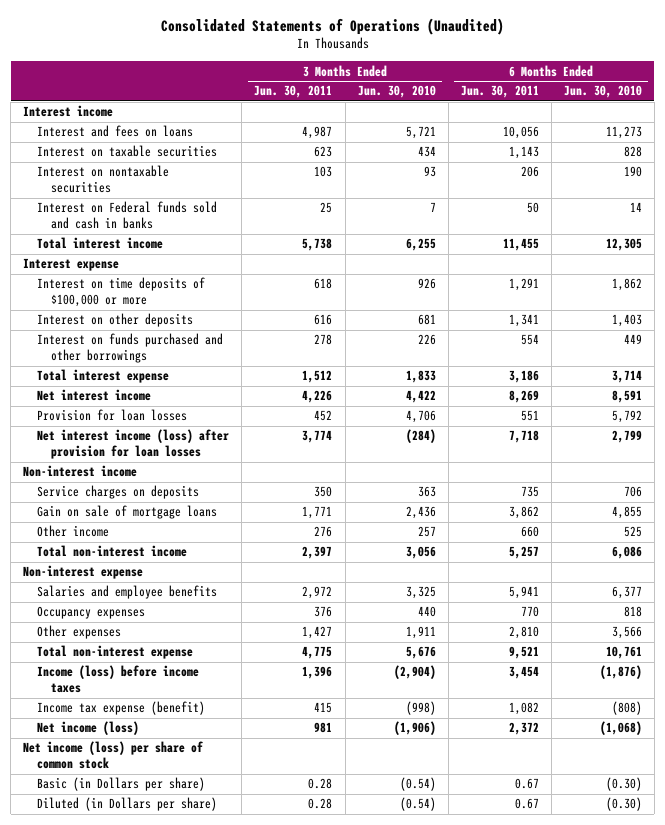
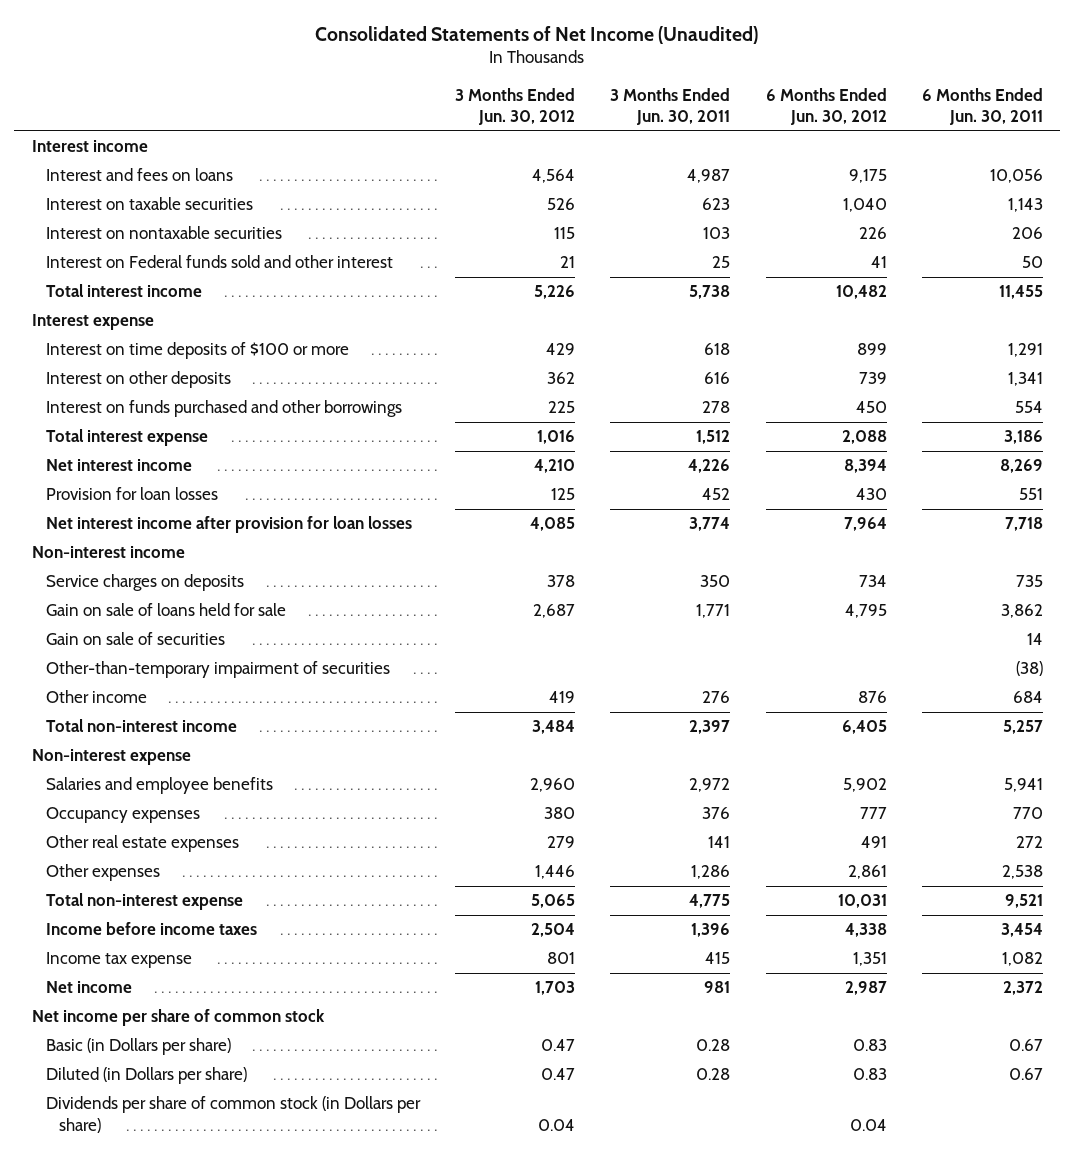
[160,17,504,35] Consolidated Statements of Operations (Unaudited) -> [315,25,759,44] Consolidated Statements of Net Income (Unaudited)
[357,85,436,99] Jun. 30, 2010 -> none
[563,85,642,99] Jun. 30, 2010 -> none
none -> [454,87,575,126] 3 Months Ended Jun. 30, 2012
none -> [765,87,887,126] 6 Months Ended Jun. 30, 2012
[37,201,218,230] Interest on Federal funds sold and cash in banks -> [45,255,393,269] Interest on Federal funds sold and other interest
[37,277,206,308] Interest on time deposits of $100,000 or more -> [45,342,349,360] Interest on time deposits of $100 or more
[37,429,230,460] Net interest income (loss) after provision for loan losses -> [45,516,412,534] Net interest income after provision for loan losses
[37,505,218,520] Gain on sale of mortgage loans -> [45,603,286,617] Gain on sale of loans held for sale
none -> [45,632,225,646] Gain on sale of securities
none -> [45,661,390,679] Other-than-temporary impairment of securities
[520,526,539,538] 660 -> [1012,691,1043,704] 684
none -> [45,835,239,853] Other real estate expenses
[302,626,333,640] 1,427 -> [691,865,731,880] 1,286
[508,626,539,640] 2,810 -> [1001,865,1043,880] 2,538
[37,665,200,694] Income (loss) before income taxes -> [45,922,257,936] Income before income taxes
[37,701,206,716] Income tax expense (benefit) -> [45,952,192,969] Income tax expense
[37,721,140,736] Net income (loss) -> [45,981,132,994] Net income
[23,741,204,770] Net income (loss) per share of common stock -> [32,1009,326,1027] Net income per share of common stock
none -> [45,1096,421,1134] Dividends per share of common stock (in Dollars per share)

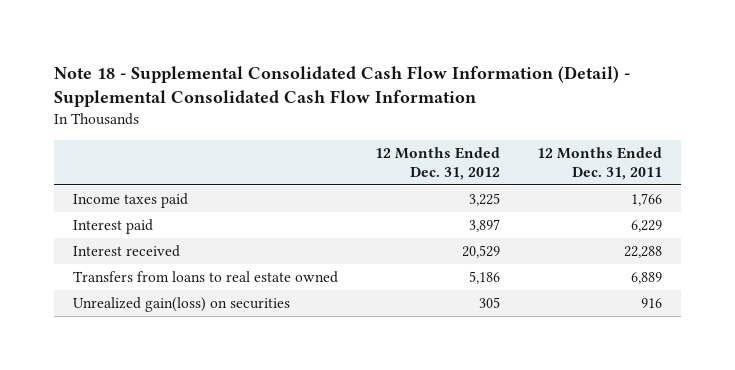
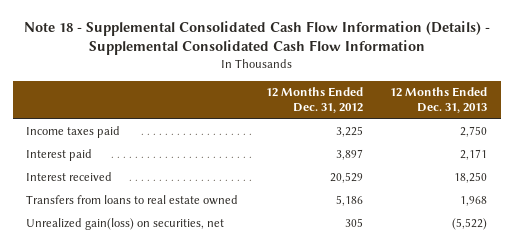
[54,65,631,108] Note 18 - Supplemental Consolidated Cash Flow Information (Detail) - Supplemental Consolidated Cash Flow Information -> [23,20,490,56] Note 18 - Supplemental Consolidated Cash Flow Information (Details) - Supplemental Consolidated Cash Flow Information
[537,146,663,181] 12 Months Ended Dec. 31, 2011 -> none
none -> [389,87,487,113] 12 Months Ended Dec. 31, 2013
[72,297,290,313] Unrealized gain(loss) on securities -> [26,217,225,230] Unrealized gain(loss) on securities, net

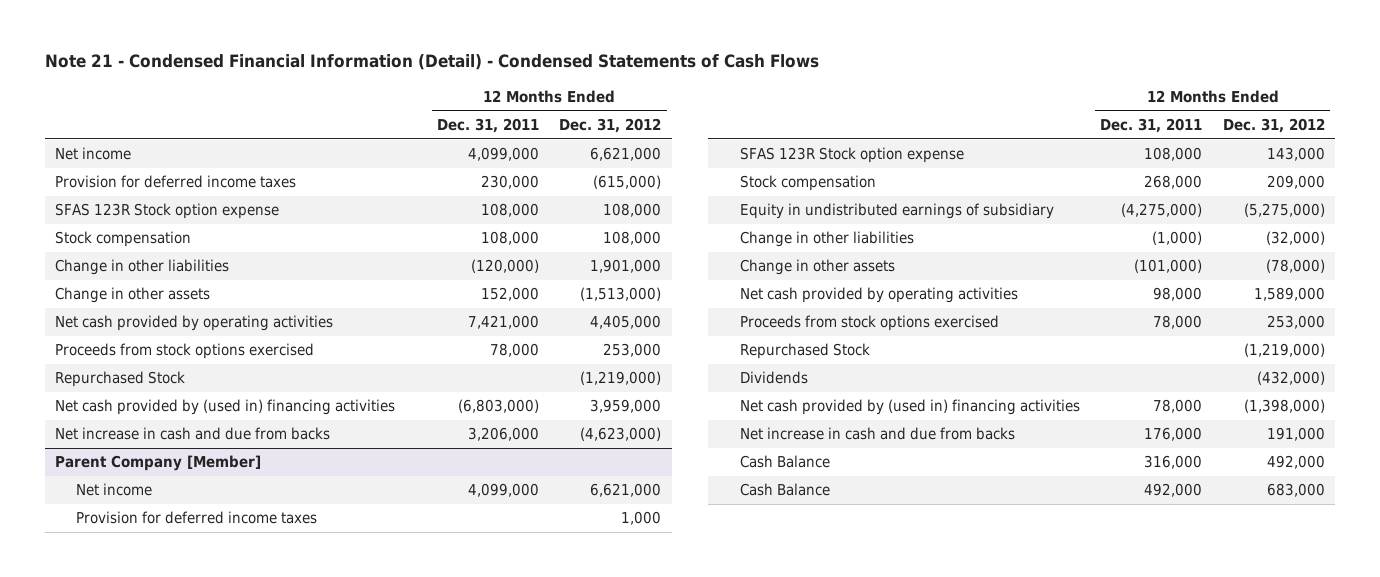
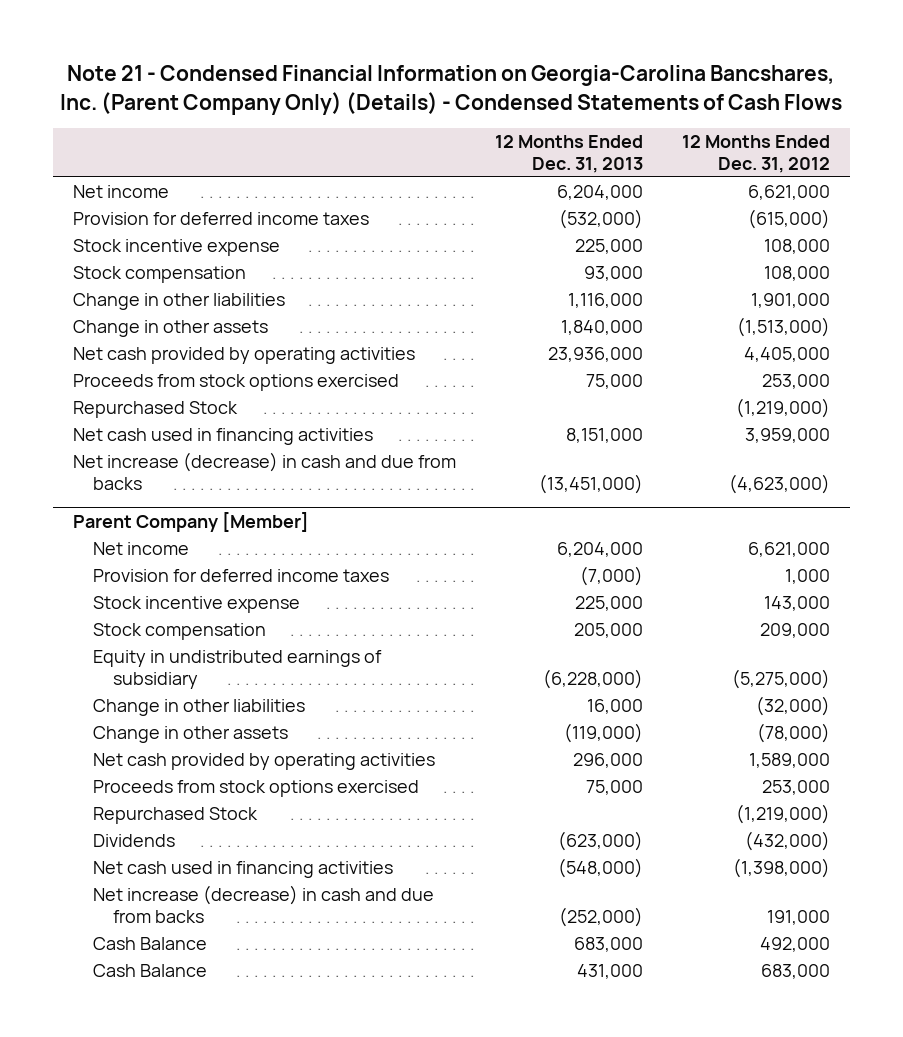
[44,54,819,71] Note 21 - Condensed Financial Information (Detail) - Condensed Statements of Cash Flows -> [60,65,843,115] Note 21 - Condensed Financial Information on Georgia-Carolina Bancshares, Inc. (Parent Company Only) (Details) - Condensed Statements of Cash Flows
[436,117,539,133] Dec. 31, 2011 -> none
none -> [494,135,643,173] 12 Months Ended Dec. 31, 2013
[55,203,280,220] SFAS 123R Stock option expense -> [72,239,280,257] Stock incentive expense
[55,399,396,416] Net cash provided by (used in) financing activities -> [72,428,373,446] Net cash used in financing activities
[55,427,331,441] Net increase in cash and due from backs -> [72,452,456,490] Net increase (decrease) in cash and due from backs
[739,147,964,164] SFAS 123R Stock option expense -> [92,596,300,614] Stock incentive expense
[739,399,1080,416] Net cash provided by (used in) financing activities -> [92,861,393,879] Net cash used in financing activities
[739,427,1015,441] Net increase in cash and due from backs -> [92,885,434,923] Net increase (decrease) in cash and due from backs

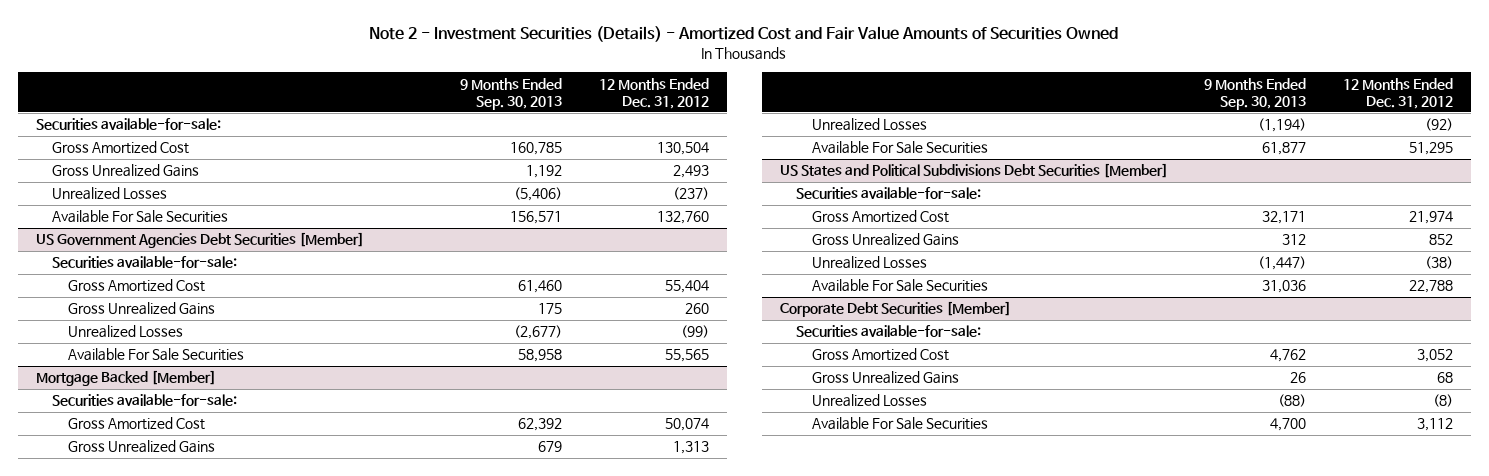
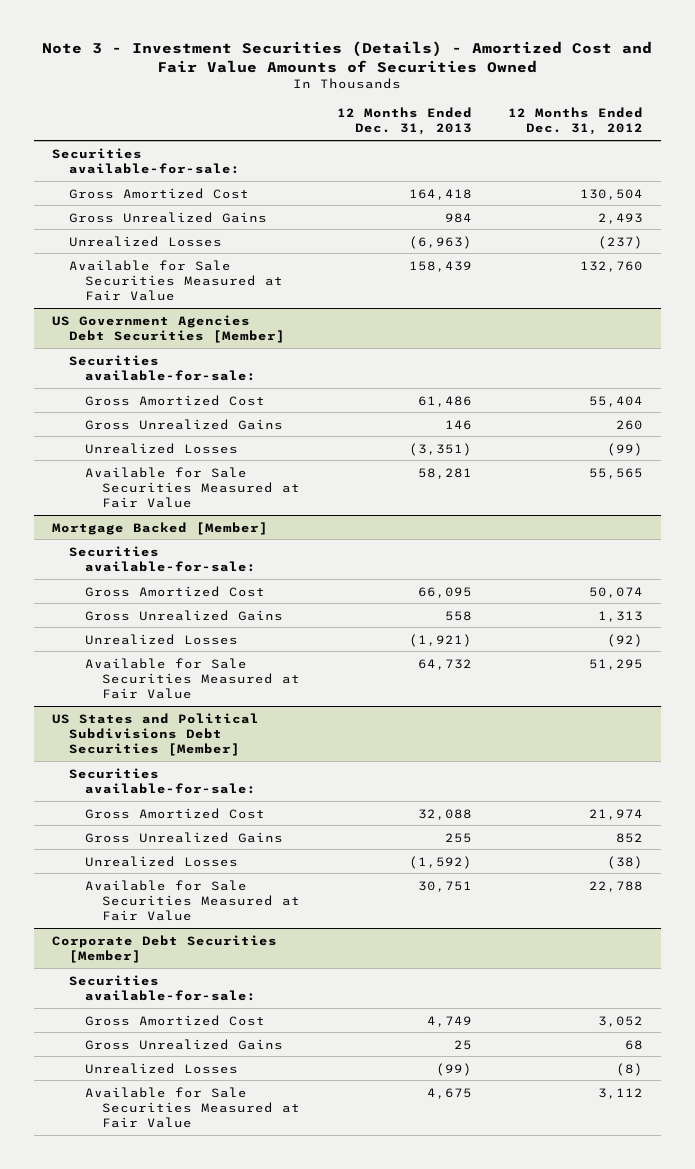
[369,26,1119,43] Note 2 - Investment Securities (Details) - Amortized Cost and Fair Value Amounts of Securities Owned -> [42,40,653,73] Note 3 - Investment Securities (Details) - Amortized Cost and Fair Value Amounts of Securities Owned
[460,77,563,110] 9 Months Ended Sep. 30, 2013 -> none
none -> [336,106,472,136] 12 Months Ended Dec. 31, 2013
[51,210,228,224] Available For Sale Securities -> [68,259,284,302] Available for Sale Securities Measured at Fair Value
[67,348,244,362] Available For Sale Securities -> [85,466,301,509] Available for Sale Securities Measured at Fair Value
[811,141,988,155] Available For Sale Securities -> [85,657,301,700] Available for Sale Securities Measured at Fair Value
[811,279,988,293] Available For Sale Securities -> [85,879,301,922] Available for Sale Securities Measured at Fair Value
[811,417,988,431] Available For Sale Securities -> [85,1086,301,1129] Available for Sale Securities Measured at Fair Value

